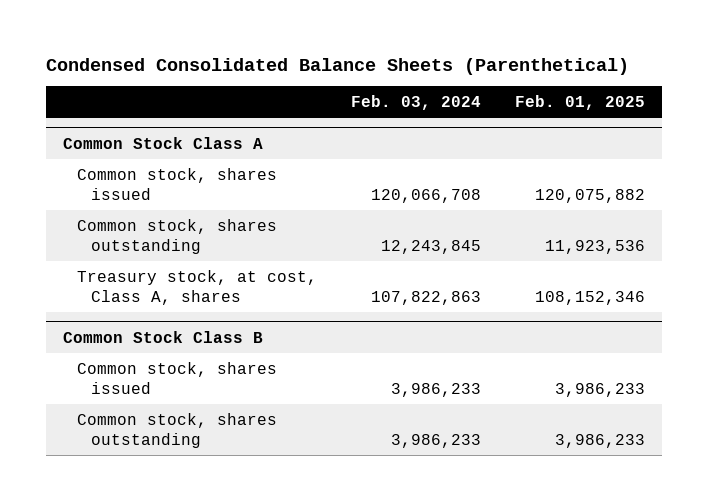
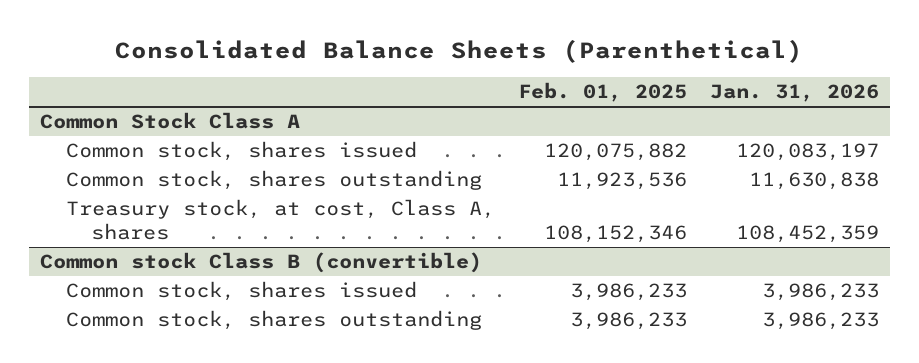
[45,57,629,75] Condensed Consolidated Balance Sheets (Parenthetical) -> [115,39,804,64] Consolidated Balance Sheets (Parenthetical)
[350,95,481,111] Feb. 03, 2024 -> none
none -> [709,84,879,103] Jan. 31, 2026
[62,330,263,343] Common Stock Class B -> [40,252,483,274] Common stock Class B (convertible)

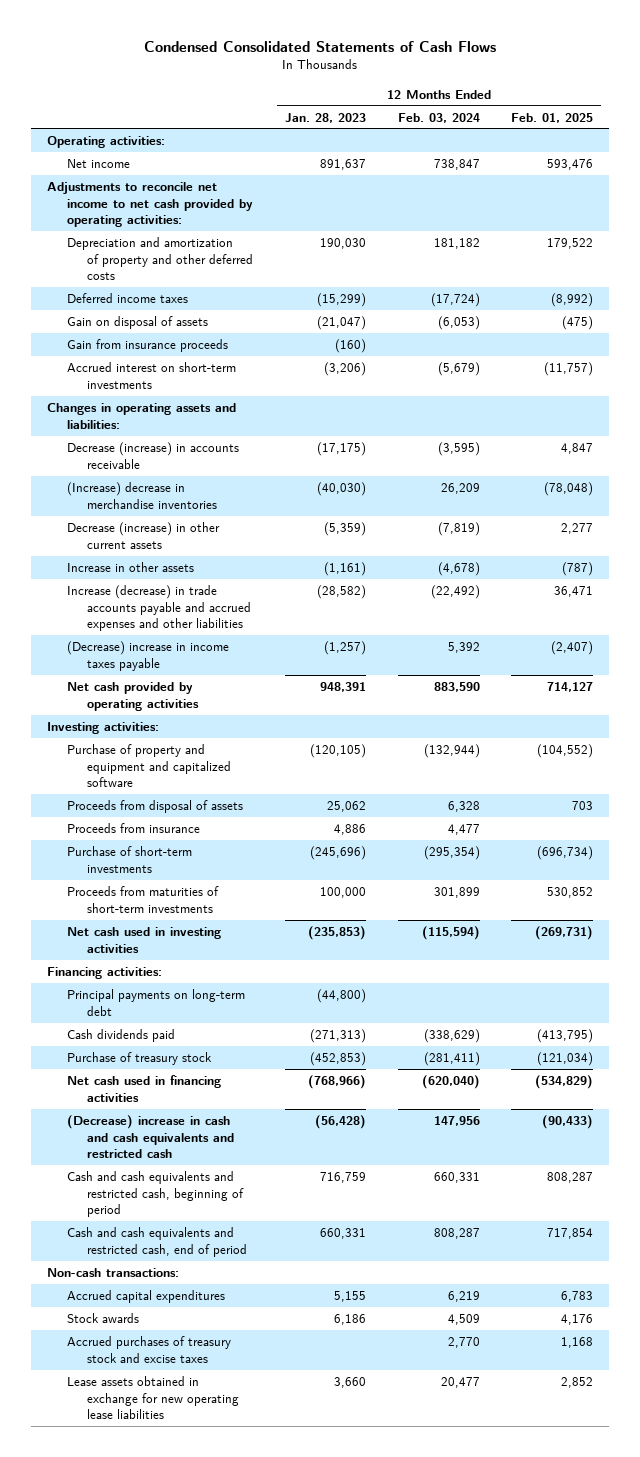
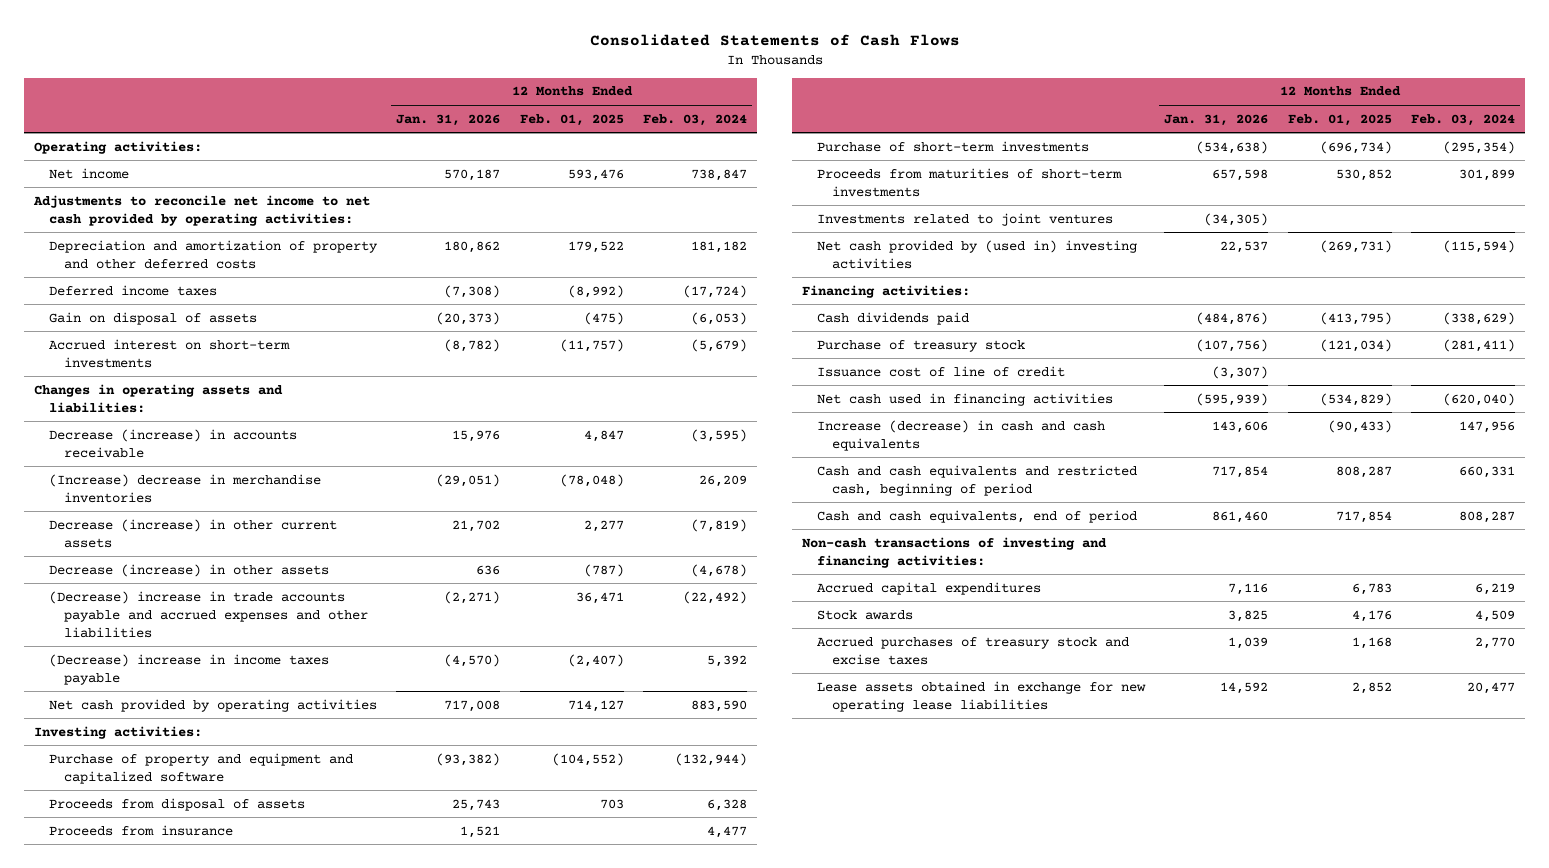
[144,40,497,52] Condensed Consolidated Statements of Cash Flows -> [589,34,960,47] Consolidated Statements of Cash Flows
[284,112,366,123] Jan. 28, 2023 -> none
none -> [396,113,501,126] Jan. 31, 2026
[66,339,228,353] Gain from insurance proceeds -> none
[66,562,194,573] Increase in other assets -> [48,563,329,577] Decrease (increase) in other assets
[66,585,251,632] Increase (decrease) in trade accounts payable and accrued expenses and other liabilities -> [48,590,368,638] (Decrease) increase in trade accounts payable and accrued expenses and other liabilities
none -> [816,212,1113,226] Investments related to joint ventures
[66,927,221,953] Net cash used in investing activities -> [816,239,1137,269] Net cash provided by (used in) investing activities
[66,989,245,1016] Principal payments on long-term debt -> none
none -> [816,365,1065,377] Issuance cost of line of credit
[66,1115,234,1159] (Decrease) increase in cash and cash equivalents and restricted cash -> [816,419,1105,451] Increase (decrease) in cash and cash equivalents
[66,1227,247,1257] Cash and cash equivalents and restricted cash, end of period -> [816,509,1137,523] Cash and cash equivalents, end of period
[47,1268,180,1278] Non-cash transactions: -> [801,536,1107,568] Non-cash transactions of investing and financing activities:

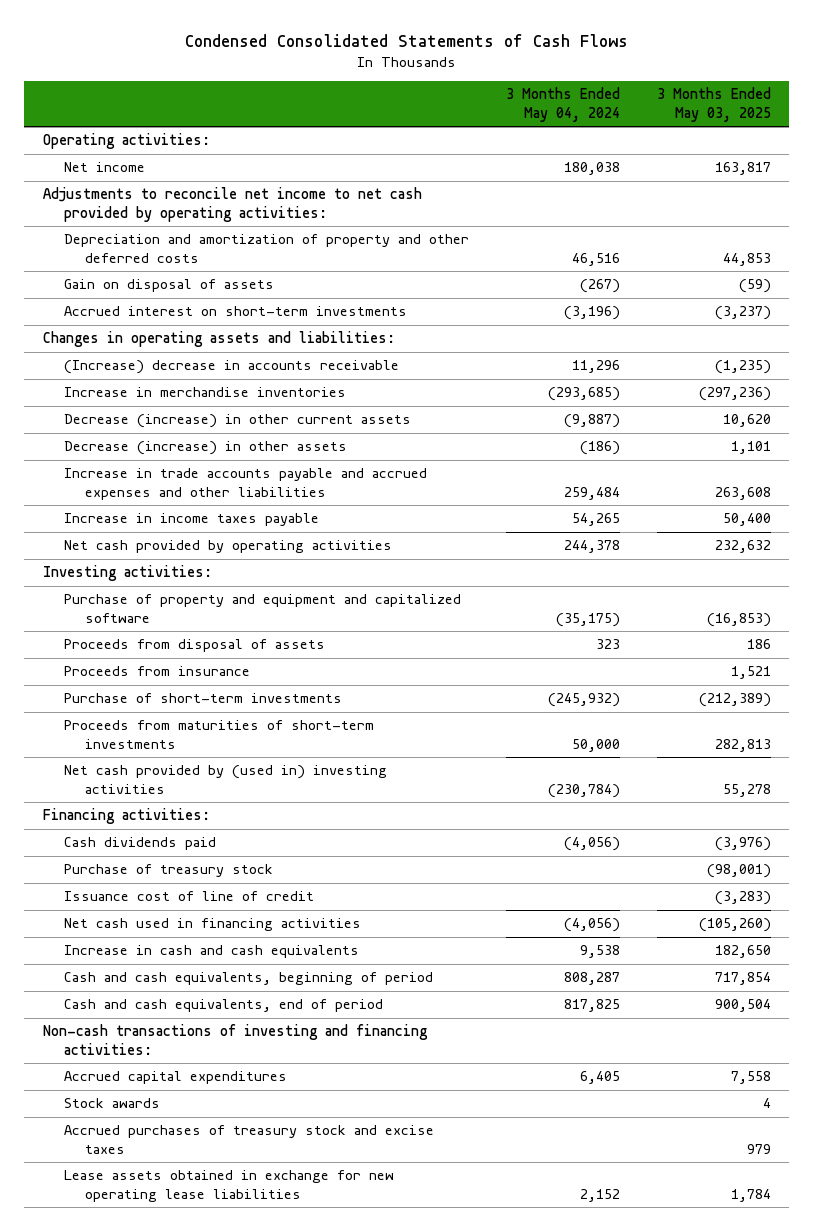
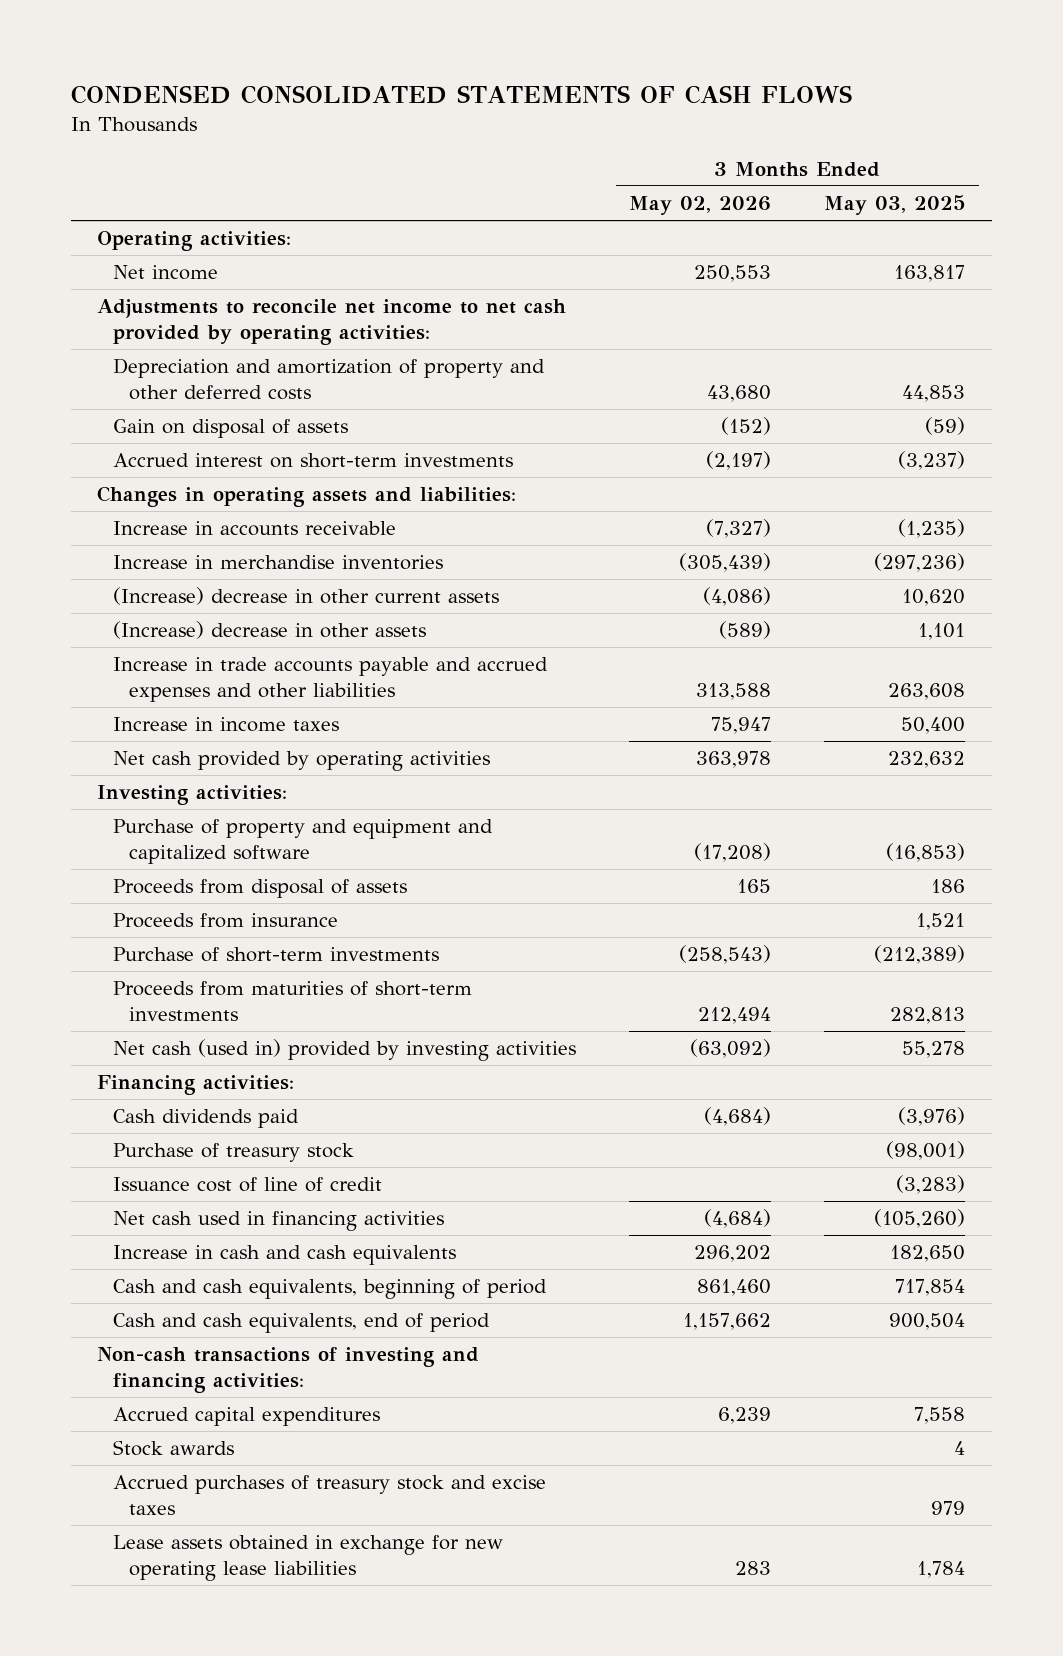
[184,33,628,47] Condensed Consolidated Statements of Cash Flows -> [70,85,852,105] CONDENSED CONSOLIDATED STATEMENTS OF CASH FLOWS
[505,87,620,122] 3 Months Ended May 04, 2024 -> none
none -> [629,196,772,216] May 02, 2026
[63,360,399,375] (Increase) decrease in accounts receivable -> [113,521,397,537] Increase in accounts receivable
[63,414,411,429] Decrease (increase) in other current assets -> [113,587,500,606] (Increase) decrease in other current assets
[63,441,347,456] Decrease (increase) in other assets -> [113,621,427,640] (Increase) decrease in other assets
[63,513,319,527] Increase in income taxes payable -> [113,717,340,733] Increase in income taxes
[63,765,387,794] Net cash provided by (used in) investing activities -> [113,1039,577,1062] Net cash (used in) provided by investing activities

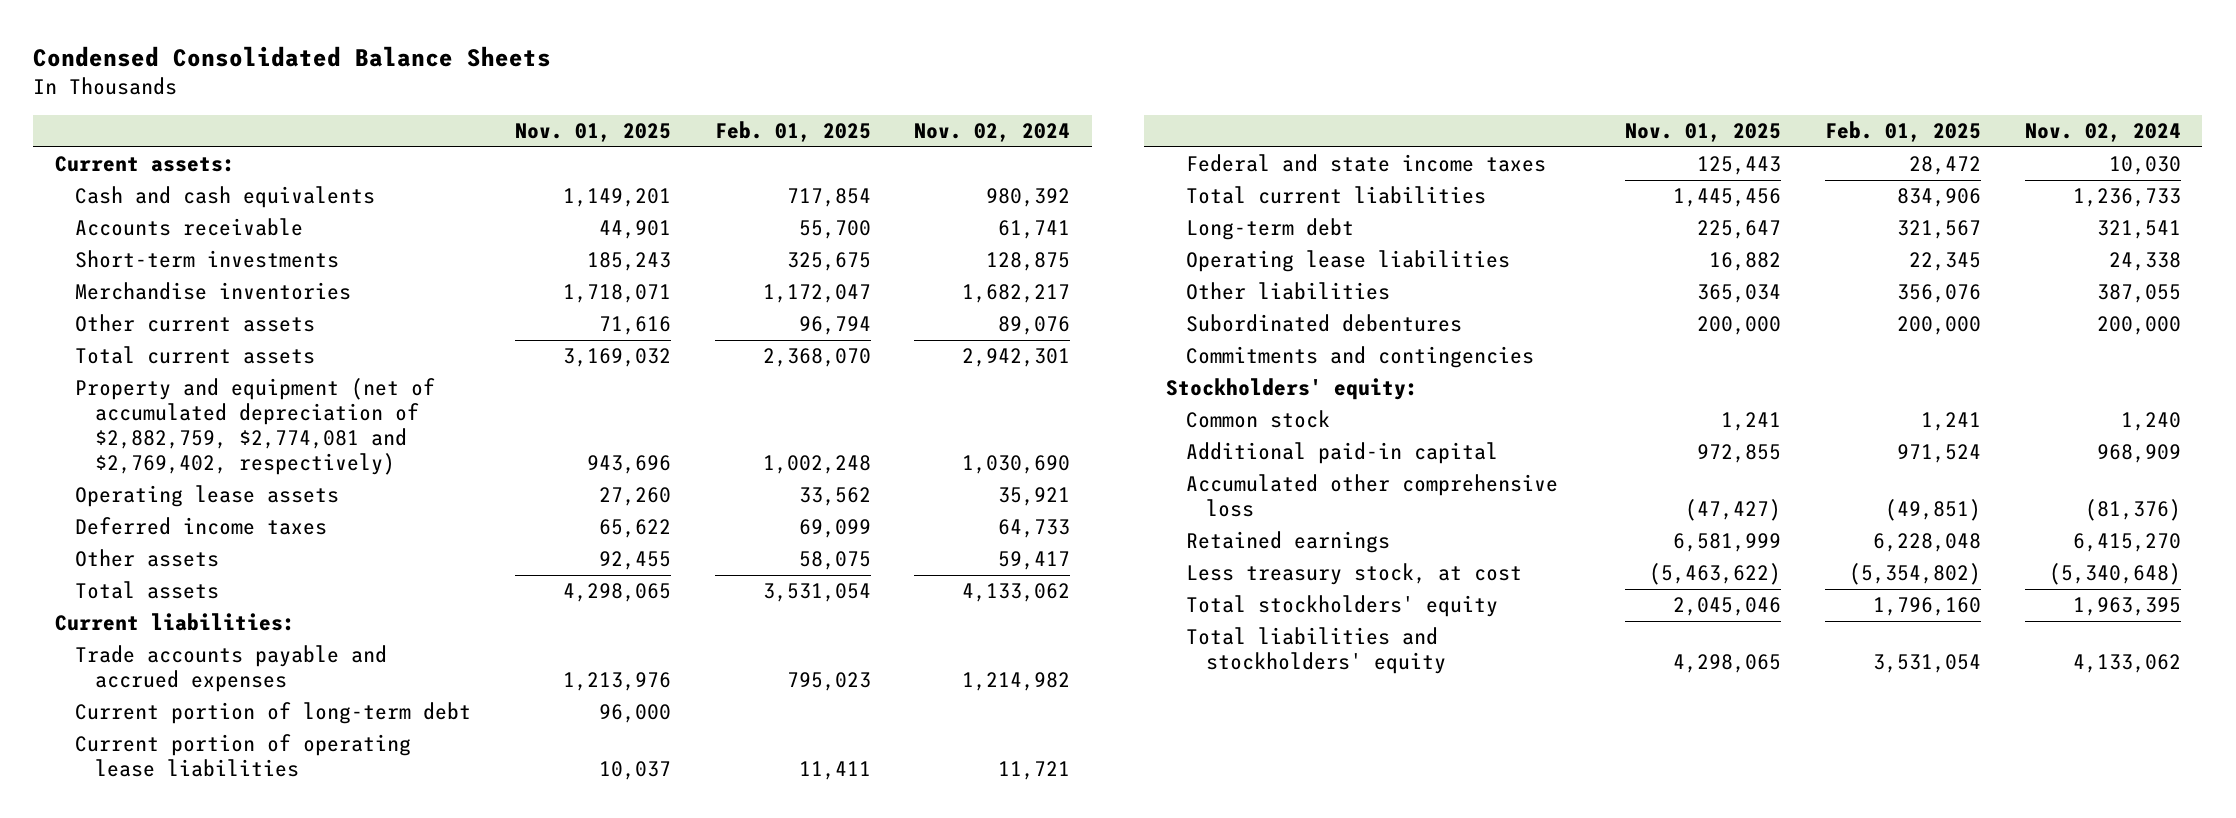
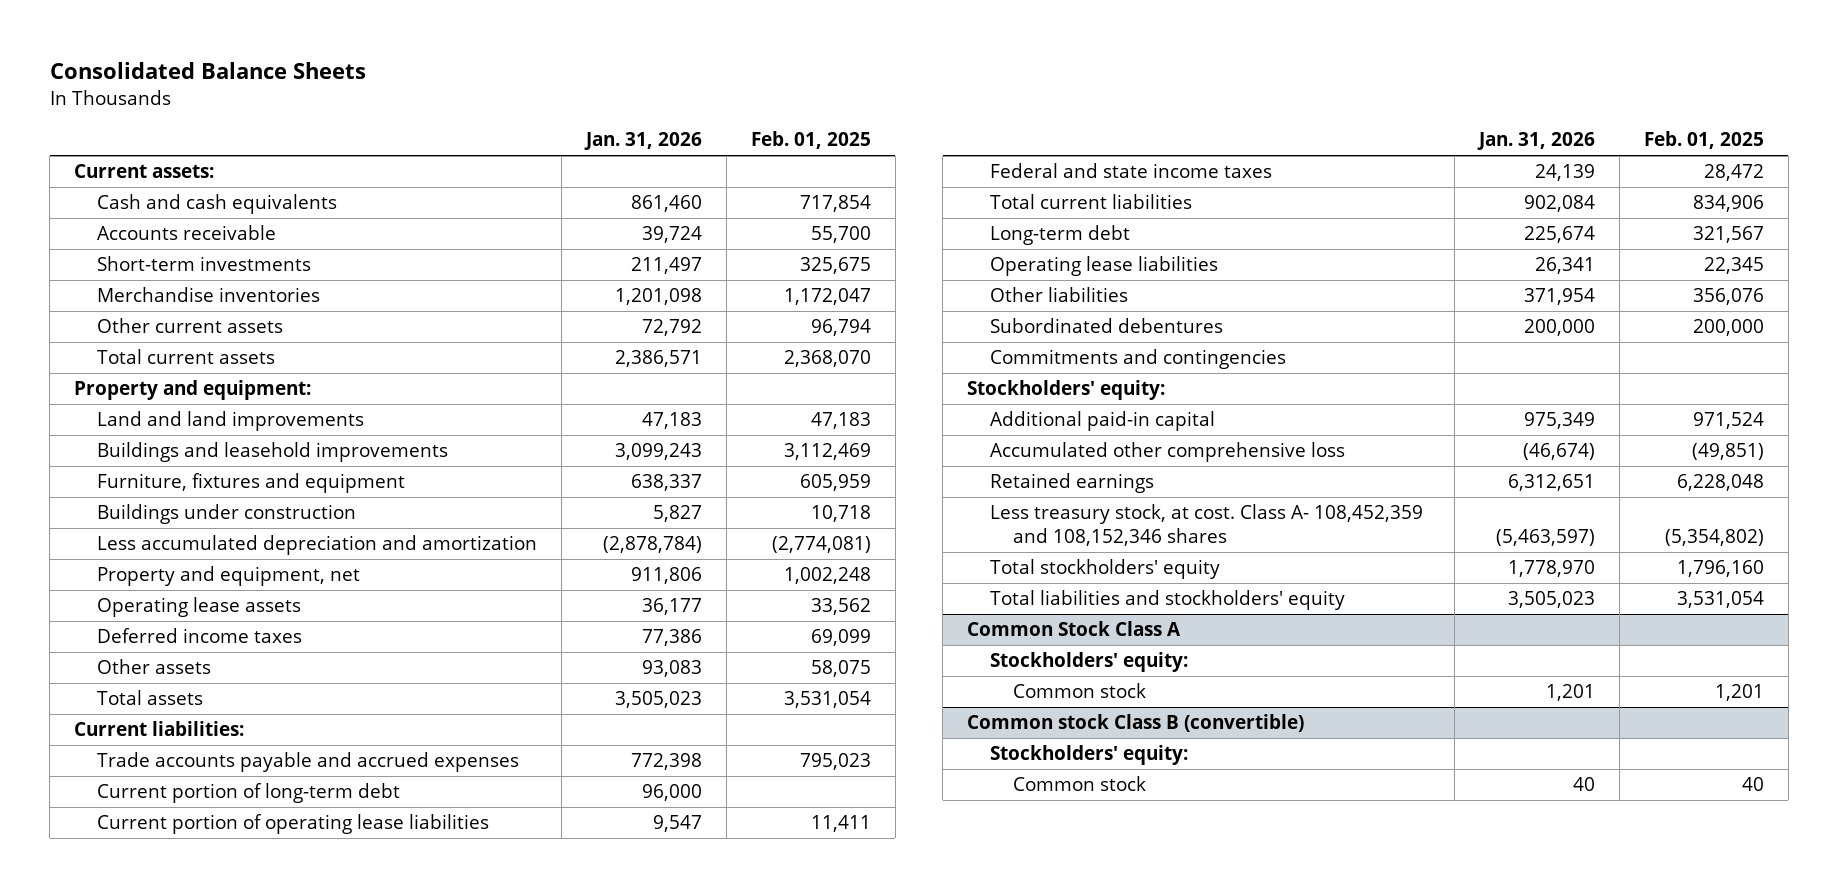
[33,45,552,67] Condensed Consolidated Balance Sheets -> [49,62,366,80] Consolidated Balance Sheets
[514,123,671,143] Nov. 01, 2025 -> none
[914,123,1071,143] Nov. 02, 2024 -> none
none -> [583,132,702,151] Jan. 31, 2026
none -> [74,380,312,401] Property and equipment:
none -> [97,411,365,432] Land and land improvements
none -> [97,442,449,463] Buildings and leasehold improvements
none -> [97,473,406,494] Furniture, fixtures and equipment
none -> [97,504,357,525] Buildings under construction
none -> [97,535,538,556] Less accumulated depreciation and amortization
[75,378,436,476] Property and equipment (net of accumulated depreciation of $2,882,759, $2,774,081 and $2,769,402, respectively) -> [97,566,361,587] Property and equipment, net
[1185,410,1330,429] Common stock -> none
[1185,563,1522,586] Less treasury stock, at cost -> [990,504,1424,546] Less treasury stock, at cost. Class A- 108,452,359 and 108,152,346 shares
none -> [967,621,1182,637] Common Stock Class A
none -> [990,652,1189,673] Stockholders' equity:
none -> [1013,683,1147,699] Common stock
none -> [967,714,1305,733] Common stock Class B (convertible)
none -> [990,745,1189,766] Stockholders' equity:
none -> [1013,776,1147,792] Common stock

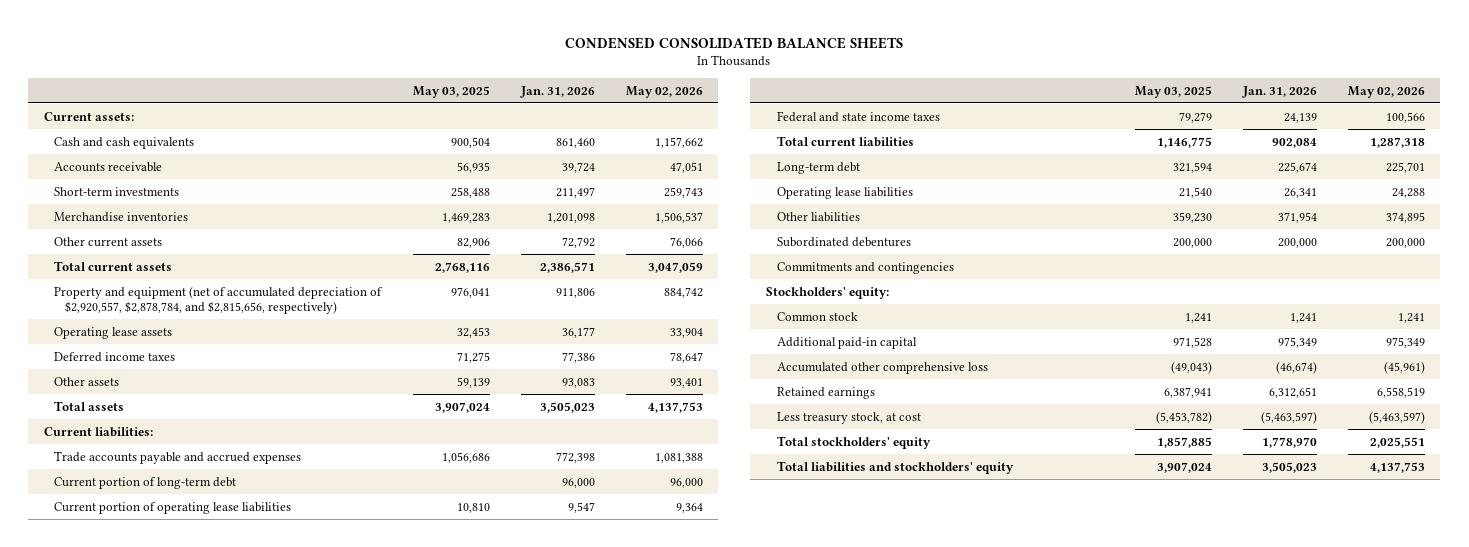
[49,62,366,80] Consolidated Balance Sheets -> [565,36,904,49] CONDENSED CONSOLIDATED BALANCE SHEETS
[750,131,871,150] Feb. 01, 2025 -> none
none -> [412,85,490,98] May 03, 2025
none -> [625,85,703,98] May 02, 2026
[74,380,312,401] Property and equipment: -> none
[97,411,365,432] Land and land improvements -> none
[97,442,449,463] Buildings and leasehold improvements -> none
[97,473,406,494] Furniture, fixtures and equipment -> none
[97,504,357,525] Buildings under construction -> none
[97,535,538,556] Less accumulated depreciation and amortization -> none
[97,566,361,587] Property and equipment, net -> [54,285,384,314] Property and equipment (net of accumulated depreciation of $2,920,557, $2,878,784, and $2,815,656, respectively)
none -> [776,311,858,321] Common stock
[990,504,1424,546] Less treasury stock, at cost. Class A- 108,452,359 and 108,152,346 shares -> [776,411,921,424] Less treasury stock, at cost
[967,621,1182,637] Common Stock Class A -> none
[990,652,1189,673] Stockholders' equity: -> none
[1013,683,1147,699] Common stock -> none
[967,714,1305,733] Common stock Class B (convertible) -> none
[990,745,1189,766] Stockholders' equity: -> none
[1013,776,1147,792] Common stock -> none

